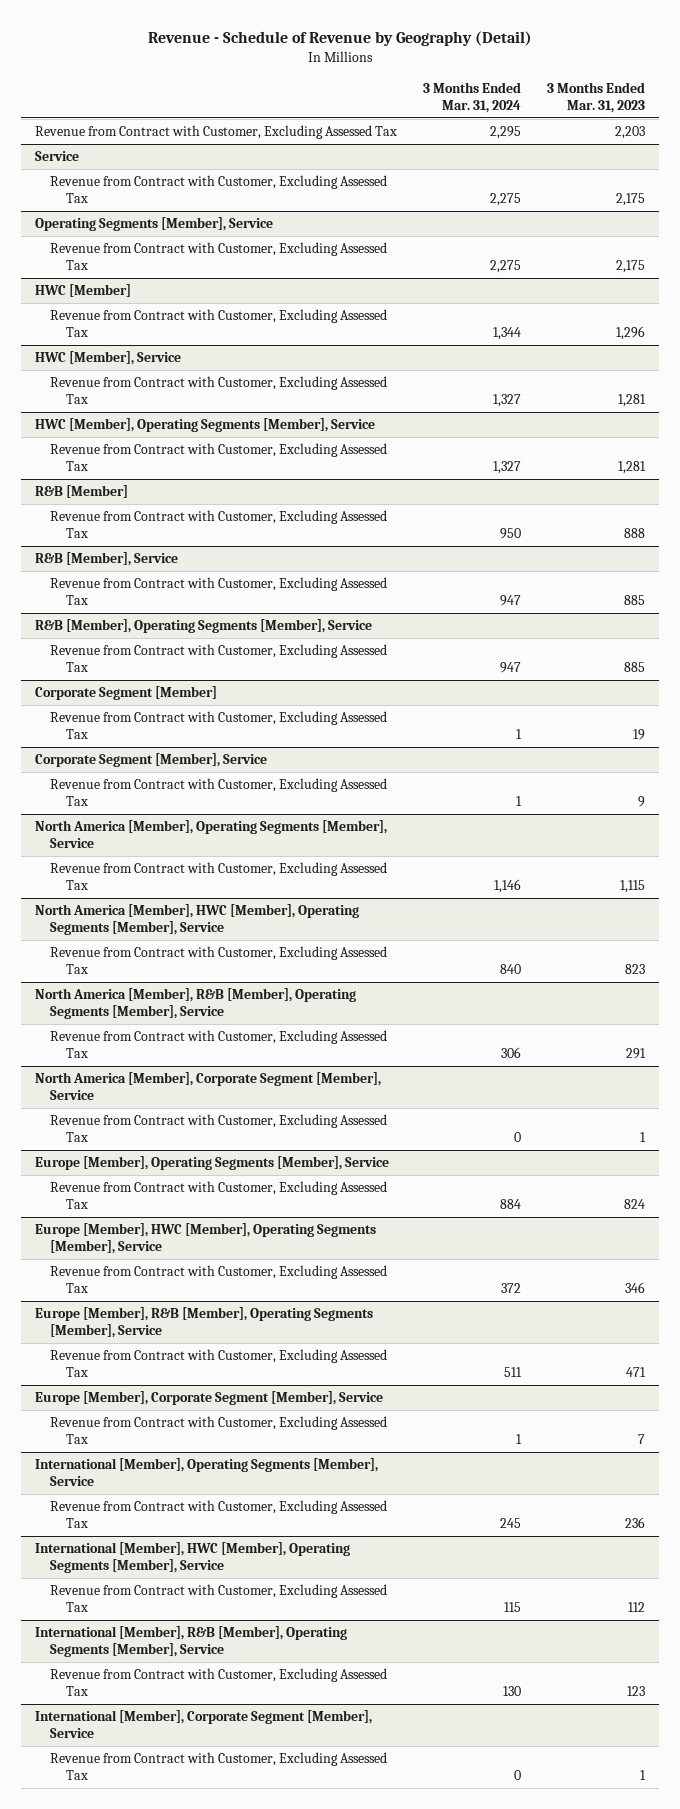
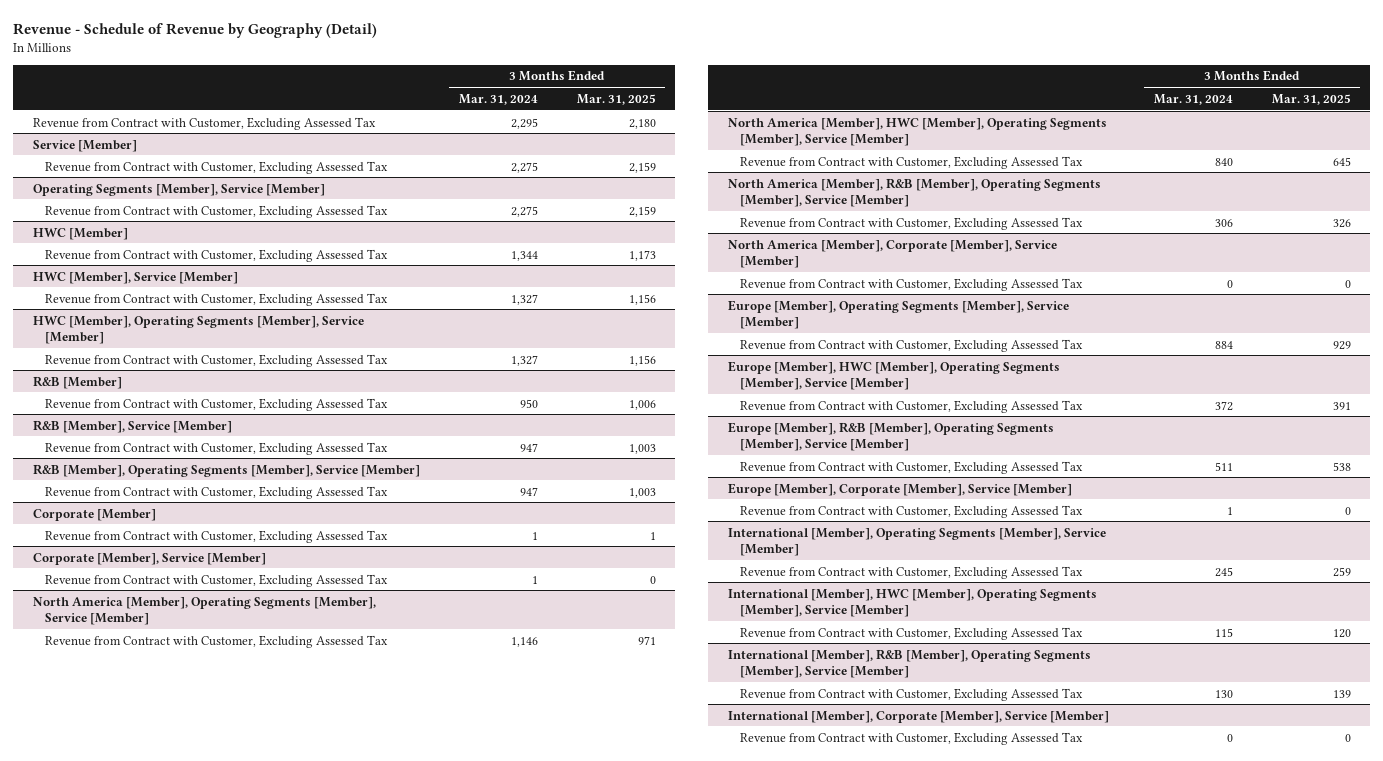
[547,81,646,114] 3 Months Ended Mar. 31, 2023 -> none
none -> [576,93,656,105] Mar. 31, 2025
[34,151,79,162] Service -> [32,139,137,152] Service [Member]
[34,217,273,232] Operating Segments [Member], Service -> [32,183,325,196] Operating Segments [Member], Service [Member]
[34,351,181,366] HWC [Member], Service -> [32,271,238,284] HWC [Member], Service [Member]
[34,418,375,433] HWC [Member], Operating Segments [Member], Service -> [32,315,364,344] HWC [Member], Operating Segments [Member], Service [Member]
[34,552,178,567] R&B [Member], Service -> [32,419,232,433] R&B [Member], Service [Member]
[34,619,372,634] R&B [Member], Operating Segments [Member], Service -> [32,463,420,477] R&B [Member], Operating Segments [Member], Service [Member]
[34,686,217,701] Corporate Segment [Member] -> [32,508,156,521] Corporate [Member]
[34,753,267,768] Corporate Segment [Member], Service -> [32,552,266,565] Corporate [Member], Service [Member]
[34,820,387,849] North America [Member], Operating Segments [Member], Service -> [32,596,376,625] North America [Member], Operating Segments [Member], Service [Member]
[34,904,359,936] North America [Member], HWC [Member], Operating Segments [Member], Service -> [727,117,1107,146] North America [Member], HWC [Member], Operating Segments [Member], Service [Member]
[34,988,356,1020] North America [Member], R&B [Member], Operating Segments [Member], Service -> [727,177,1101,207] North America [Member], R&B [Member], Operating Segments [Member], Service [Member]
[34,1072,381,1101] North America [Member], Corporate Segment [Member], Service -> [727,239,1057,268] North America [Member], Corporate [Member], Service [Member]
[34,1156,389,1171] Europe [Member], Operating Segments [Member], Service -> [727,299,1069,329] Europe [Member], Operating Segments [Member], Service [Member]
[34,1223,376,1255] Europe [Member], HWC [Member], Operating Segments [Member], Service -> [727,360,1060,390] Europe [Member], HWC [Member], Operating Segments [Member], Service [Member]
[34,1307,373,1339] Europe [Member], R&B [Member], Operating Segments [Member], Service -> [727,421,1054,451] Europe [Member], R&B [Member], Operating Segments [Member], Service [Member]
[34,1391,383,1406] Europe [Member], Corporate Segment [Member], Service -> [727,482,1072,496] Europe [Member], Corporate [Member], Service [Member]
[34,1458,378,1487] International [Member], Operating Segments [Member], Service -> [727,527,1106,556] International [Member], Operating Segments [Member], Service [Member]
[34,1542,350,1574] International [Member], HWC [Member], Operating Segments [Member], Service -> [727,588,1097,617] International [Member], HWC [Member], Operating Segments [Member], Service [Member]
[34,1626,347,1658] International [Member], R&B [Member], Operating Segments [Member], Service -> [727,648,1091,678] International [Member], R&B [Member], Operating Segments [Member], Service [Member]
[34,1710,372,1739] International [Member], Corporate Segment [Member], Service -> [727,710,1109,723] International [Member], Corporate [Member], Service [Member]

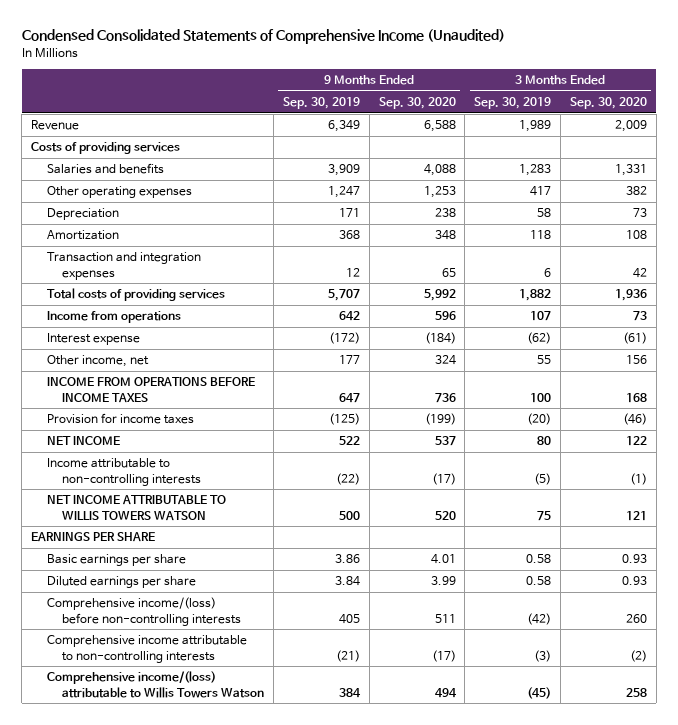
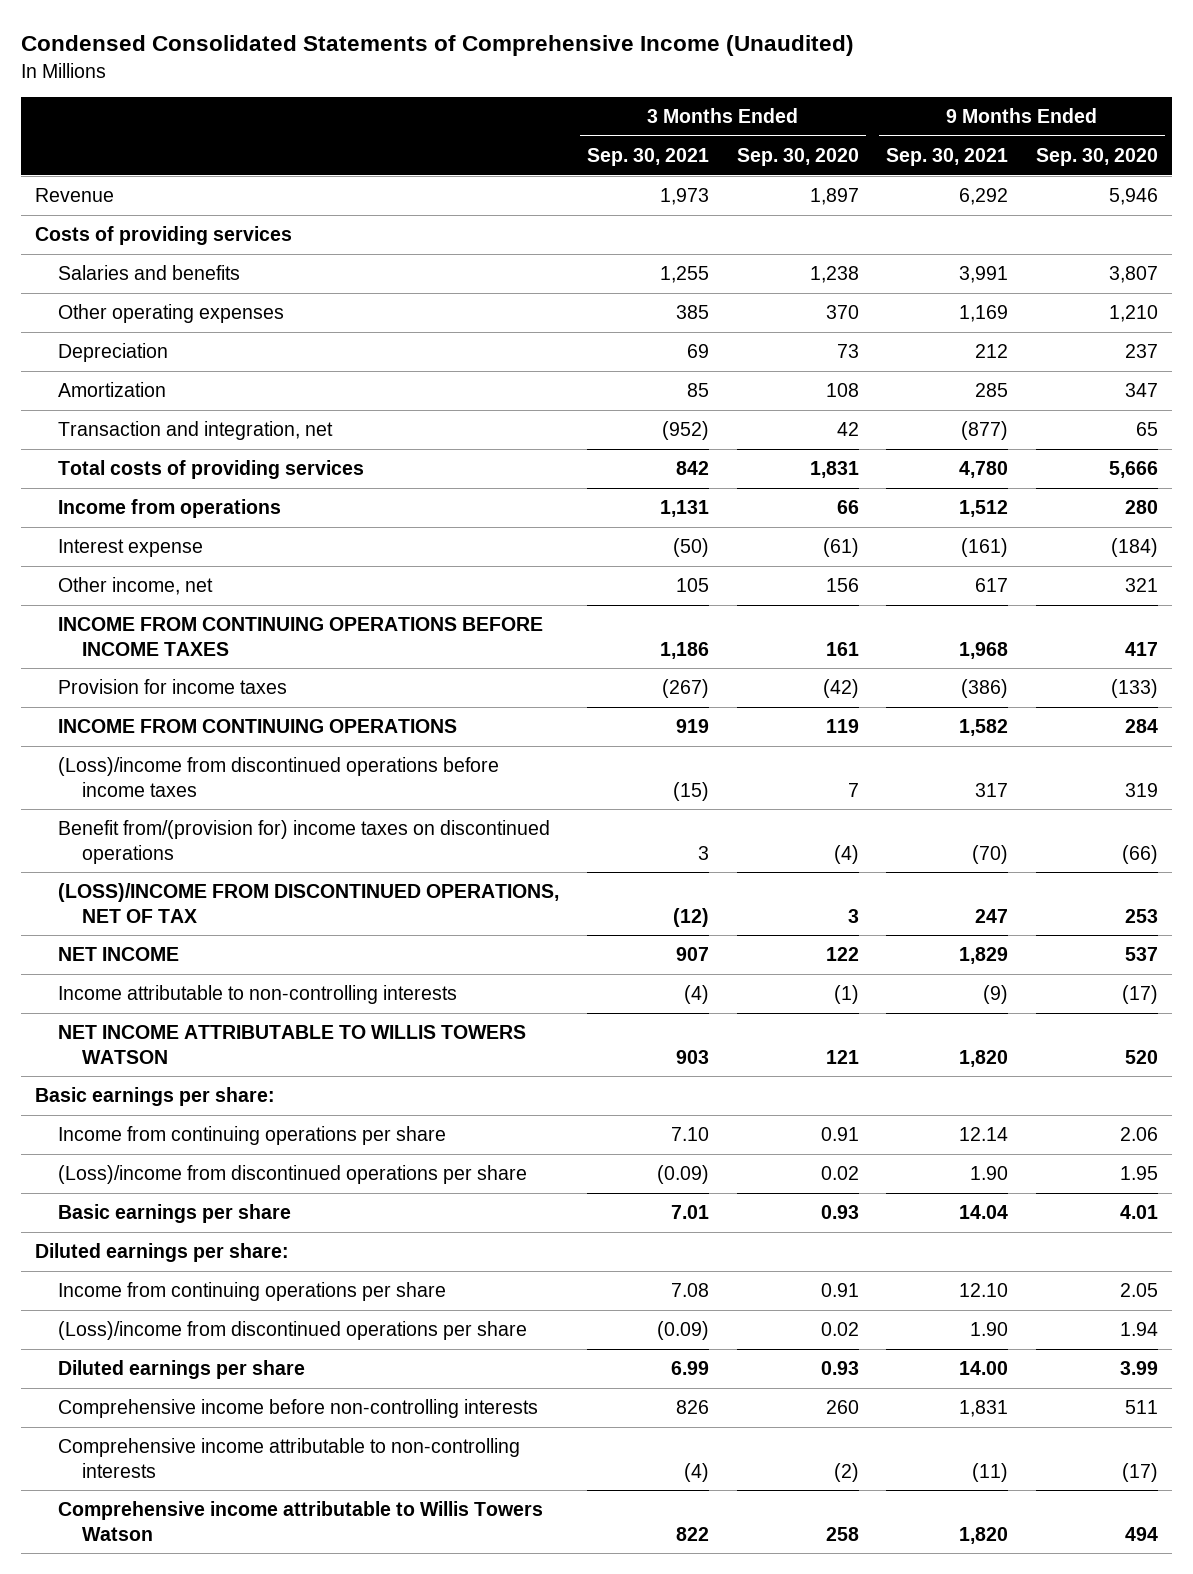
[282,96,360,109] Sep. 30, 2019 -> none
[474,96,552,109] Sep. 30, 2019 -> none
none -> [587,148,710,167] Sep. 30, 2021
none -> [886,148,1009,167] Sep. 30, 2021
[423,120,456,133] 6,588 -> [1108,188,1158,206] 5,946
[614,120,647,133] 2,009 -> [809,188,859,206] 1,897
[423,164,456,177] 4,088 -> [1108,266,1158,284] 3,807
[614,164,647,177] 1,331 -> [809,266,859,284] 1,238
[423,186,456,199] 1,253 -> [1108,305,1158,323] 1,210
[625,186,647,196] 382 -> [825,305,859,320] 370
[434,208,456,218] 238 -> [1124,344,1158,359] 237
[434,230,456,241] 348 -> [1124,383,1158,398] 347
[46,252,201,280] Transaction and integration expenses -> [58,421,334,441] Transaction and integration, net
[423,289,456,302] 5,992 -> [1108,461,1158,479] 5,666
[614,289,647,302] 1,936 -> [809,461,859,479] 1,831
[434,311,456,321] 596 -> [1124,500,1158,515] 280
[632,311,647,322] 73 -> [836,500,859,515] 66
[434,355,456,366] 324 -> [1124,578,1158,593] 321
[46,377,255,403] INCOME FROM OPERATIONS BEFORE INCOME TAXES -> [58,617,544,656] INCOME FROM CONTINUING OPERATIONS BEFORE INCOME TAXES
[434,392,456,403] 736 -> [1124,641,1158,656] 417
[625,392,647,403] 168 -> [825,641,859,656] 161
[424,413,456,426] (199) -> [1110,679,1158,699] (133)
[622,413,647,426] (46) -> [822,679,859,699] (42)
none -> [58,719,458,734] INCOME FROM CONTINUING OPERATIONS
none -> [58,757,500,797] (Loss)/income from discontinued operations before income taxes
none -> [58,820,551,864] Benefit from/(provision for) income taxes on discontinued operations
none -> [58,883,560,923] (LOSS)/INCOME FROM DISCONTINUED OPERATIONS, NET OF TAX
[30,532,155,543] EARNINGS PER SHARE -> [35,1087,276,1107] Basic earnings per share:
none -> [58,1126,447,1146] Income from continuing operations per share
none -> [58,1165,528,1185] (Loss)/income from discontinued operations per share
none -> [35,1243,290,1263] Diluted earnings per share:
none -> [58,1282,447,1302] Income from continuing operations per share
none -> [58,1321,528,1341] (Loss)/income from discontinued operations per share
[46,597,242,626] Comprehensive income/(loss) before non-controlling interests -> [58,1399,539,1419] Comprehensive income before non-controlling interests
[46,671,265,698] Comprehensive income/(loss) attributable to Willis Towers Watson -> [58,1501,544,1541] Comprehensive income attributable to Willis Towers Watson

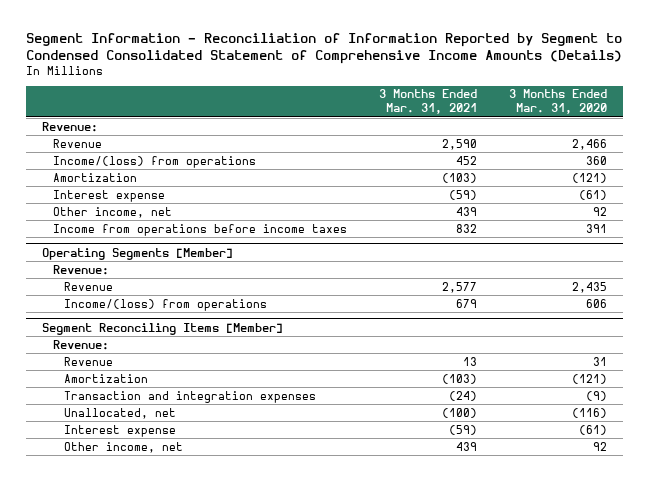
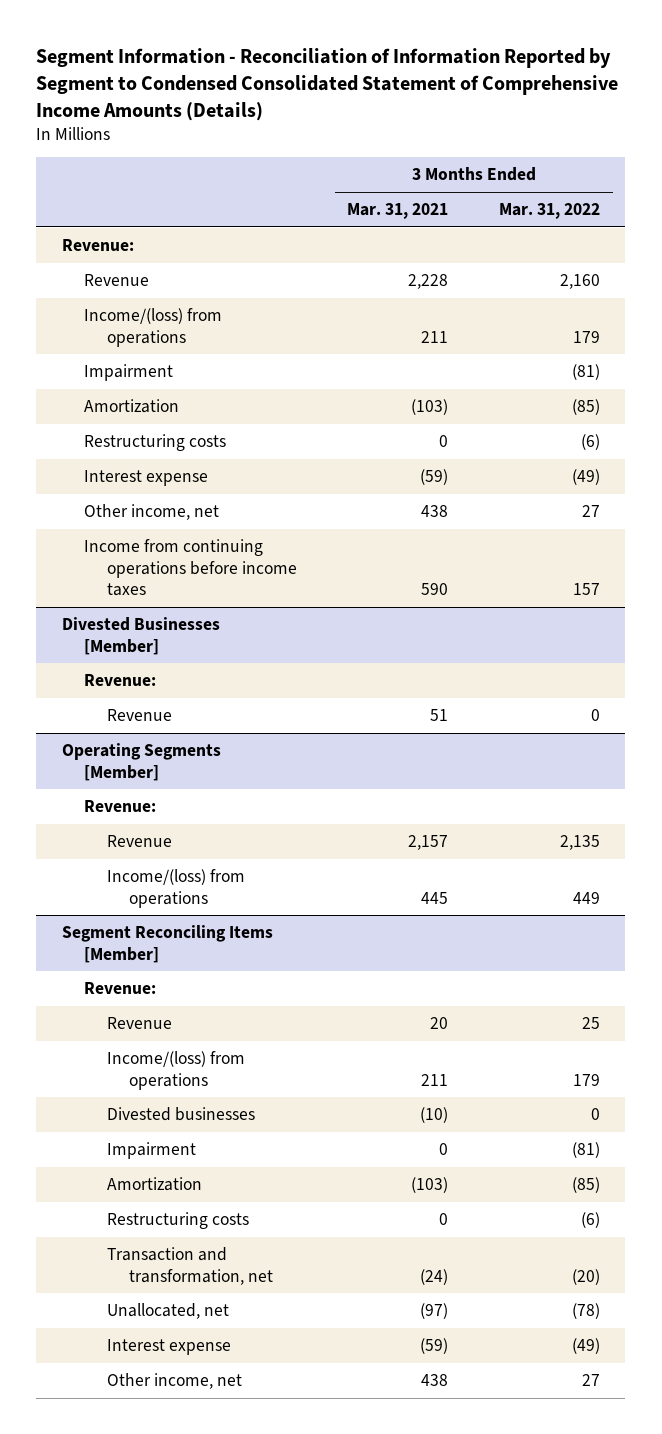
[509,89,608,115] 3 Months Ended Mar. 31, 2020 -> none
none -> [498,203,600,220] Mar. 31, 2022
[442,138,478,150] 2,590 -> [408,274,449,290] 2,228
[456,155,478,165] 452 -> [421,330,449,343] 211
none -> [84,364,174,382] Impairment
none -> [84,434,227,452] Restructuring costs
[456,206,478,216] 439 -> [421,505,449,518] 438
[52,223,347,236] Income from operations before income taxes -> [84,539,297,597] Income from continuing operations before income taxes
[456,223,478,233] 832 -> [421,583,449,596] 590
none -> [61,617,220,655] Divested Businesses [Member]
none -> [84,674,157,687] Revenue:
none -> [106,709,172,722] Revenue
[442,281,478,293] 2,577 -> [408,835,449,851] 2,157
[456,298,478,308] 679 -> [421,891,449,904] 445
[463,356,478,366] 13 -> [430,1017,449,1030] 20
none -> [106,1051,245,1090] Income/(loss) from operations
none -> [106,1107,255,1122] Divested businesses
none -> [106,1142,196,1160] Impairment
[63,390,316,403] Transaction and integration expenses -> none
none -> [106,1212,249,1230] Restructuring costs
none -> [106,1247,273,1285] Transaction and transformation, net
[442,407,478,418] (100) -> [420,1303,449,1320] (97)
[456,441,478,451] 439 -> [421,1374,449,1387] 438

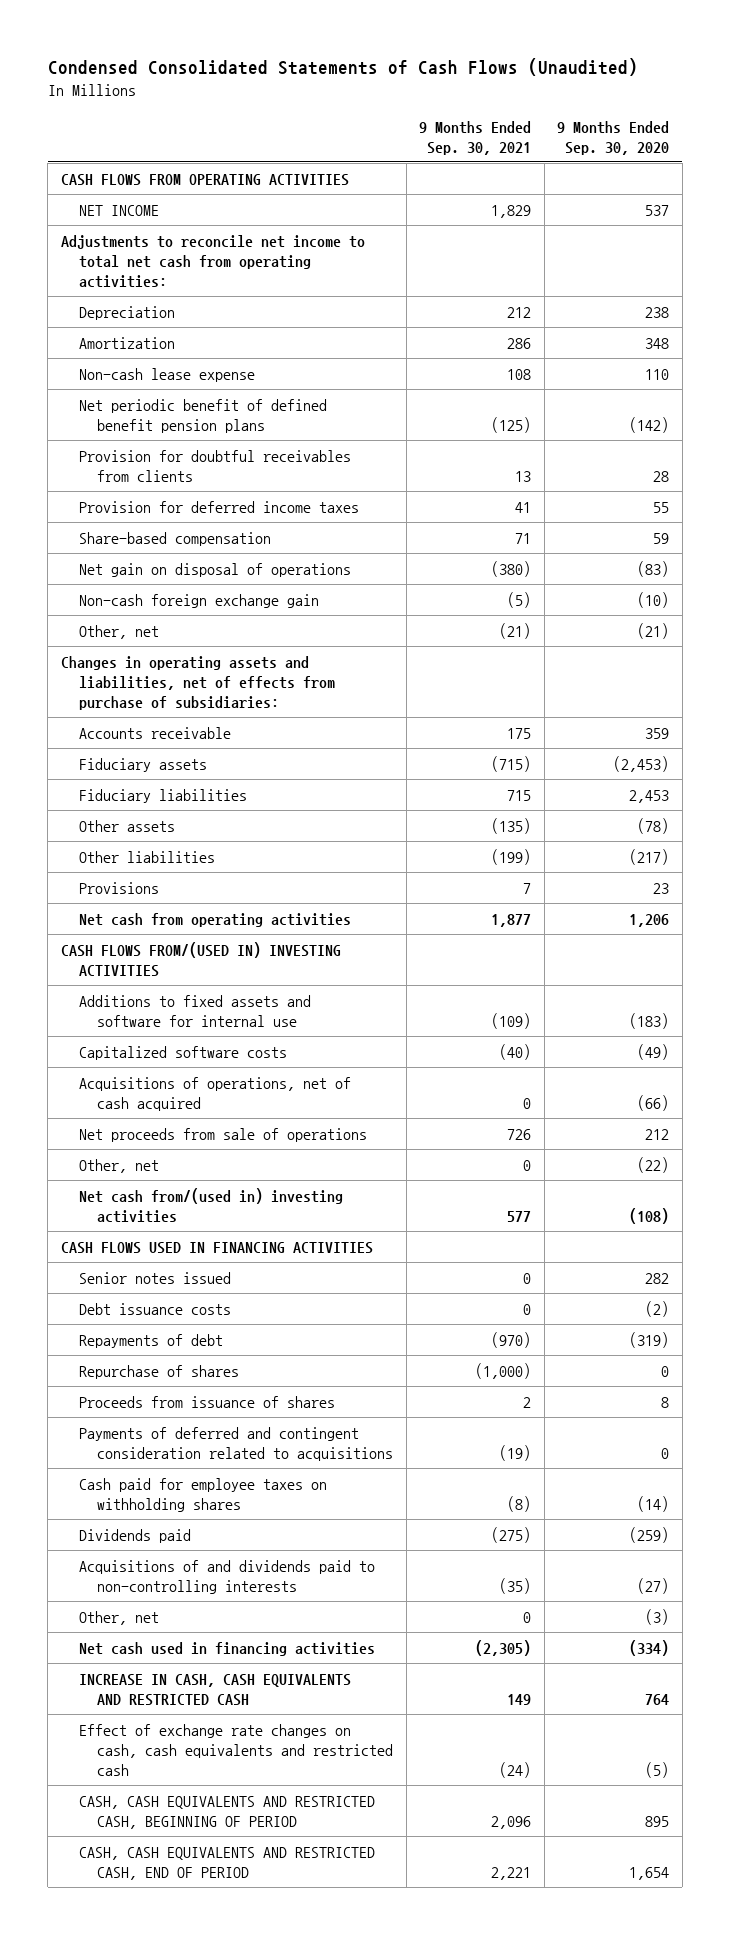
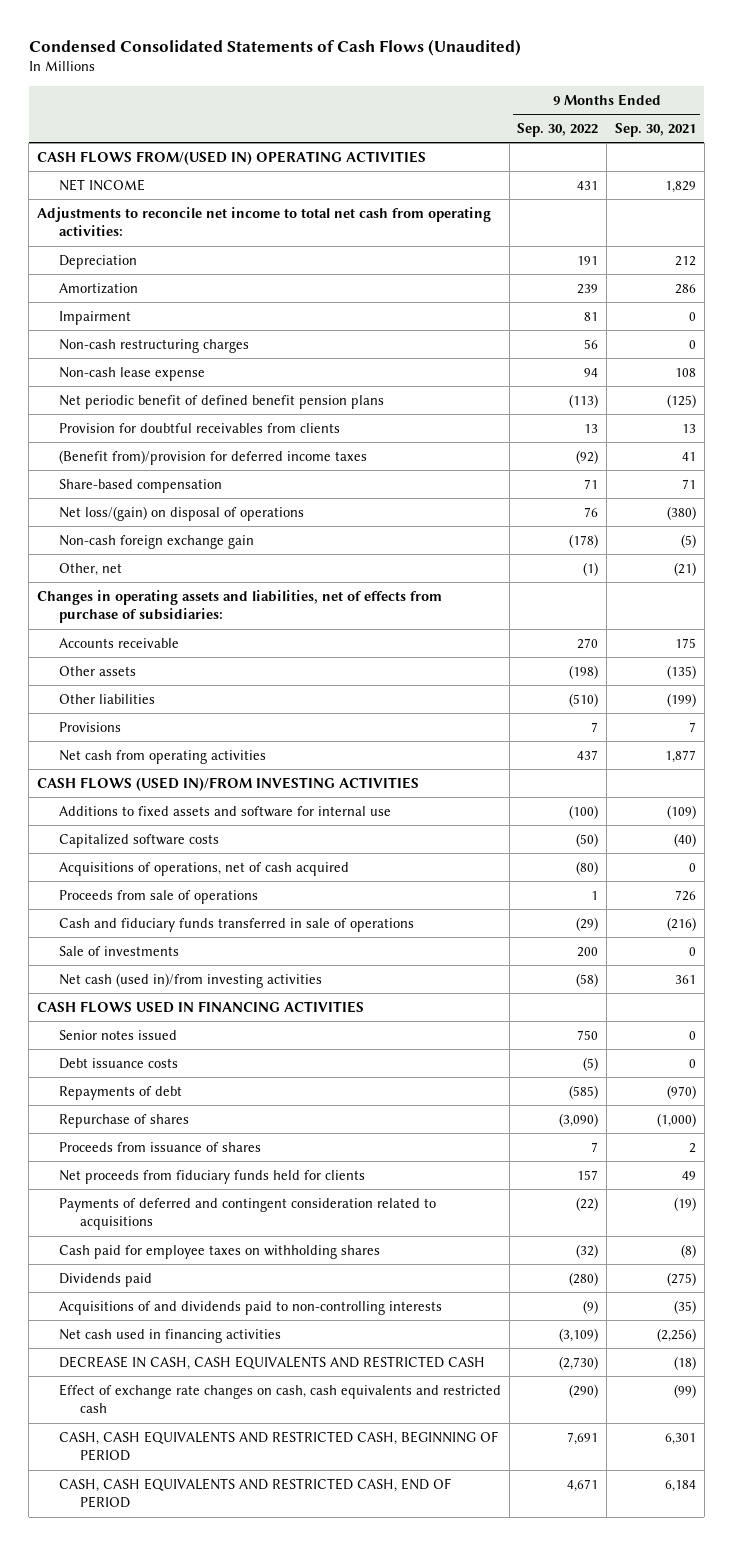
[557,120,670,155] 9 Months Ended Sep. 30, 2020 -> none
none -> [517,123,599,138] Sep. 30, 2022
[61,173,350,186] CASH FLOWS FROM OPERATING ACTIVITIES -> [37,150,427,165] CASH FLOWS FROM/(USED IN) OPERATING ACTIVITIES
none -> [58,310,131,325] Impairment
none -> [58,338,249,353] Non-cash restructuring charges
[79,500,360,513] Provision for deferred income taxes -> [58,449,367,465] (Benefit from)/provision for deferred income taxes
[79,562,352,577] Net gain on disposal of operations -> [58,505,304,521] Net loss/(gain) on disposal of operations
[79,757,208,772] Fiduciary assets -> none
[79,788,248,803] Fiduciary liabilities -> none
[61,941,342,977] CASH FLOWS FROM/(USED IN) INVESTING ACTIVITIES -> [37,776,420,791] CASH FLOWS (USED IN)/FROM INVESTING ACTIVITIES
[79,1158,160,1173] Other, net -> none
[79,1127,368,1142] Net proceeds from sale of operations -> [58,889,258,904] Proceeds from sale of operations
none -> [58,917,414,932] Cash and fiduciary funds transferred in sale of operations
none -> [58,945,179,956] Sale of investments
[79,1187,344,1223] Net cash from/(used in) investing activities -> [58,972,322,988] Net cash (used in)/from investing activities
[507,1210,532,1222] 577 -> [675,974,697,984] 361
none -> [58,1169,365,1184] Net proceeds from fiduciary funds held for clients
[79,1610,160,1625] Other, net -> none
[475,1639,532,1656] (2,305) -> [657,1327,697,1342] (2,256)
[79,1673,352,1706] INCREASE IN CASH, CASH EQUIVALENTS AND RESTRICTED CASH -> [58,1355,485,1370] DECREASE IN CASH, CASH EQUIVALENTS AND RESTRICTED CASH
[507,1693,532,1705] 149 -> [674,1355,697,1370] (18)
[499,1761,532,1778] (24) -> [674,1383,697,1398] (99)
[491,1815,532,1829] 2,096 -> [665,1432,697,1445] 6,301
[491,1866,532,1880] 2,221 -> [665,1479,697,1492] 6,184

